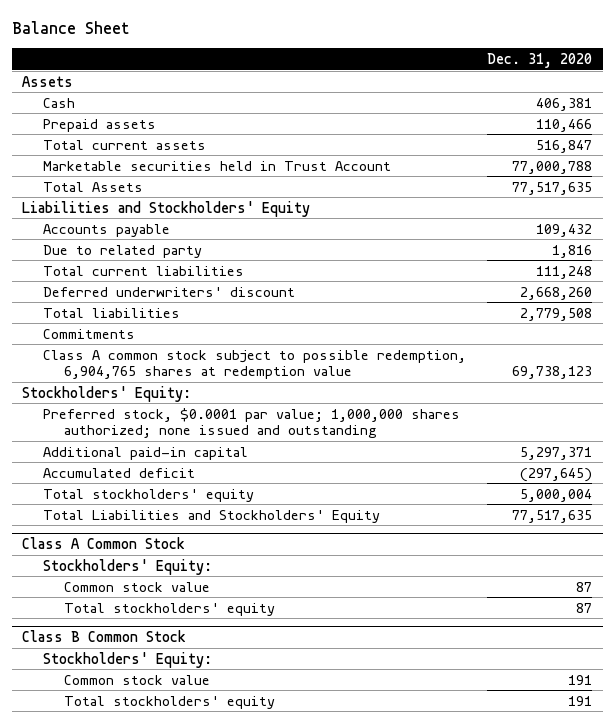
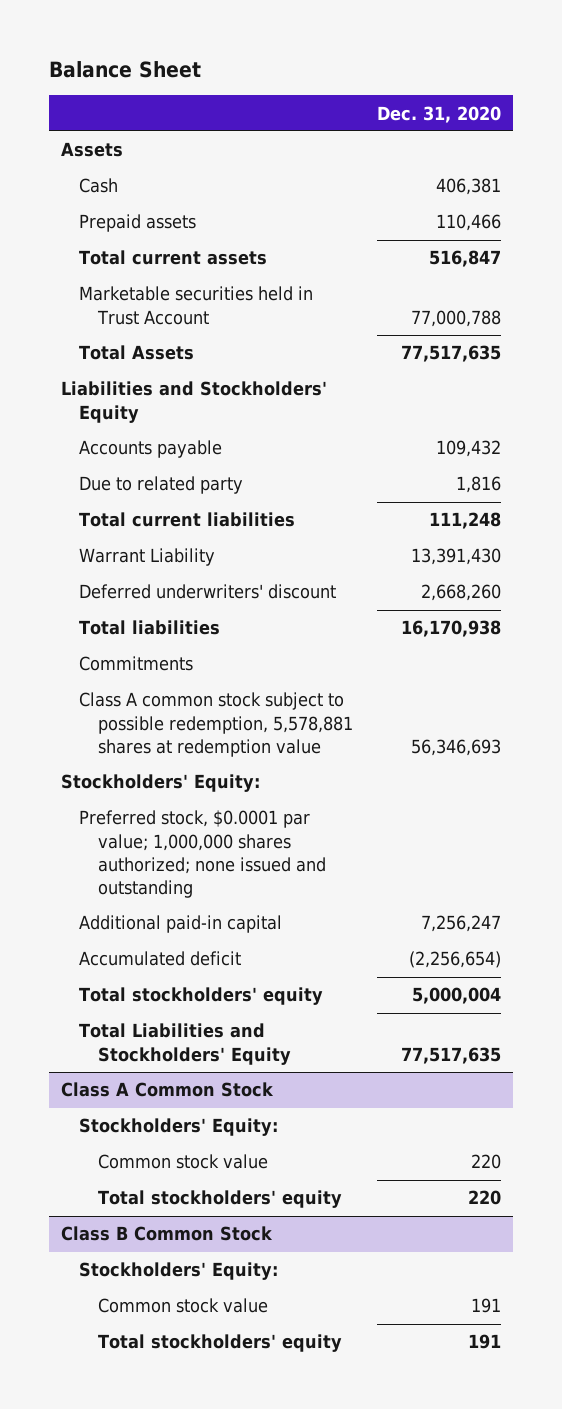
none -> [79,548,216,567] Warrant Liability
[520,307,593,321] 2,779,508 -> [401,620,502,638] 16,170,938
[43,349,467,380] Class A common stock subject to possible redemption, 6,904,765 shares at redemption value -> [79,692,354,757] Class A common stock subject to possible redemption, 5,578,881 shares at redemption value
[512,366,593,380] 69,738,123 -> [411,738,502,756] 56,346,693
[520,446,593,460] 5,297,371 -> [421,915,502,933] 7,256,247
[520,467,593,482] (297,645) -> [409,951,502,969] (2,256,654)
[576,581,593,592] 87 -> [471,1154,502,1170] 220
[576,602,593,613] 87 -> [468,1190,502,1206] 220

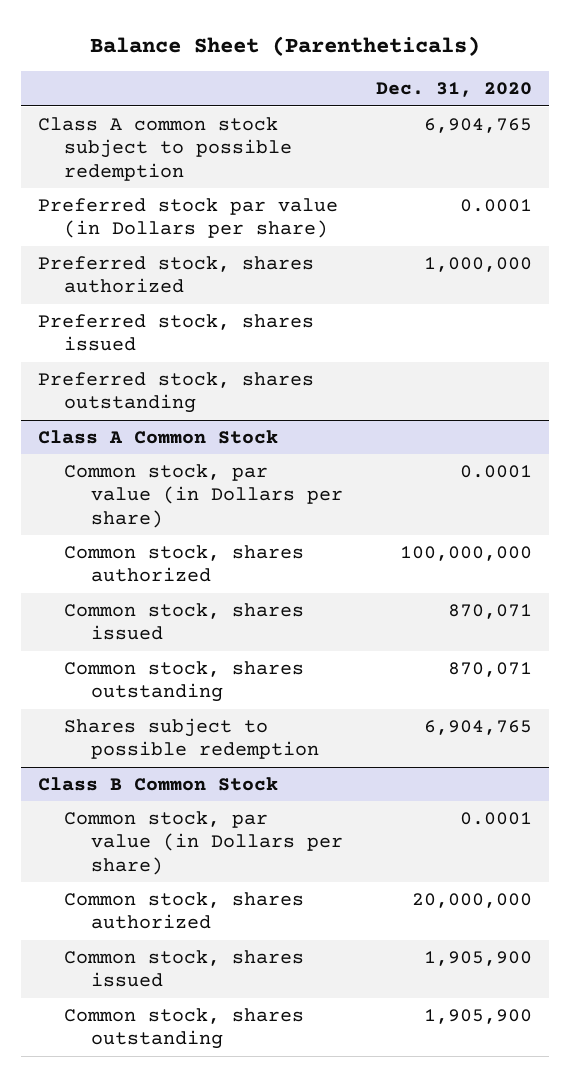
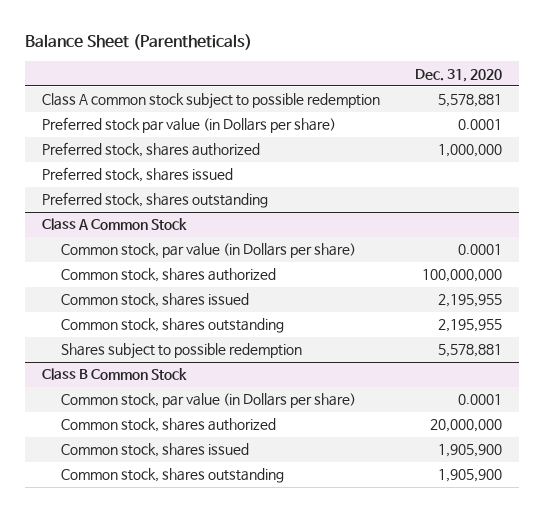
[423,117,532,133] 6,904,765 -> [437,94,502,108] 5,578,881
[447,603,532,619] 870,071 -> [437,294,502,308] 2,195,955
[447,661,532,677] 870,071 -> [437,319,502,333] 2,195,955
[423,719,532,735] 6,904,765 -> [437,344,502,358] 5,578,881

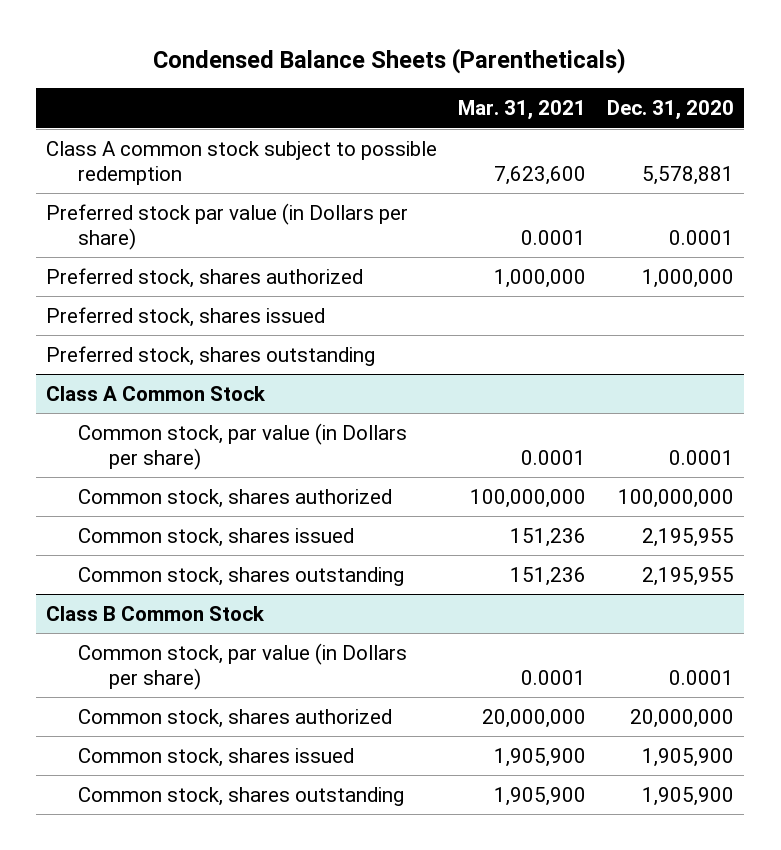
[25,34,253,51] Balance Sheet (Parentheticals) -> [153,47,627,74] Condensed Balance Sheets (Parentheticals)
none -> [458,100,587,121] Mar. 31, 2021
[60,343,302,360] Shares subject to possible redemption -> none

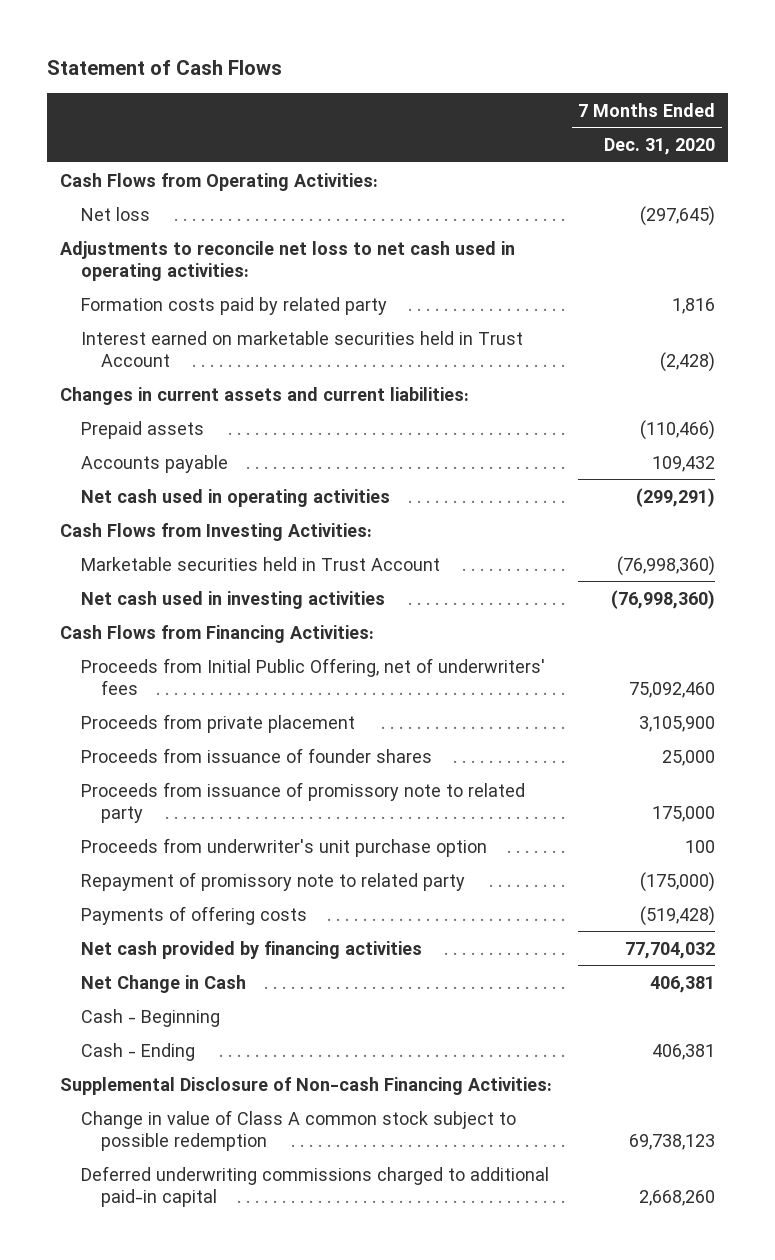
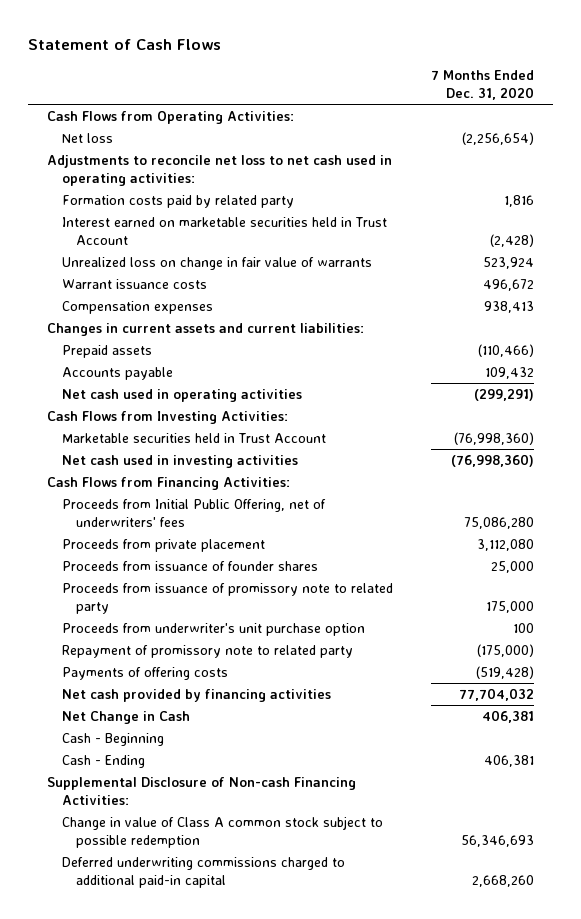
[640,205,716,226] (297,645) -> [462,131,535,145] (2,256,654)
none -> [61,256,372,270] Unrealized loss on change in fair value of warrants
none -> [61,278,207,289] Warrant issuance costs
none -> [61,300,213,314] Compensation expenses
[629,681,716,698] 75,092,460 -> [464,516,535,529] 75,086,280
[639,715,716,732] 3,105,900 -> [477,538,535,551] 3,112,080
[629,1133,716,1150] 69,738,123 -> [461,834,535,847] 56,346,693

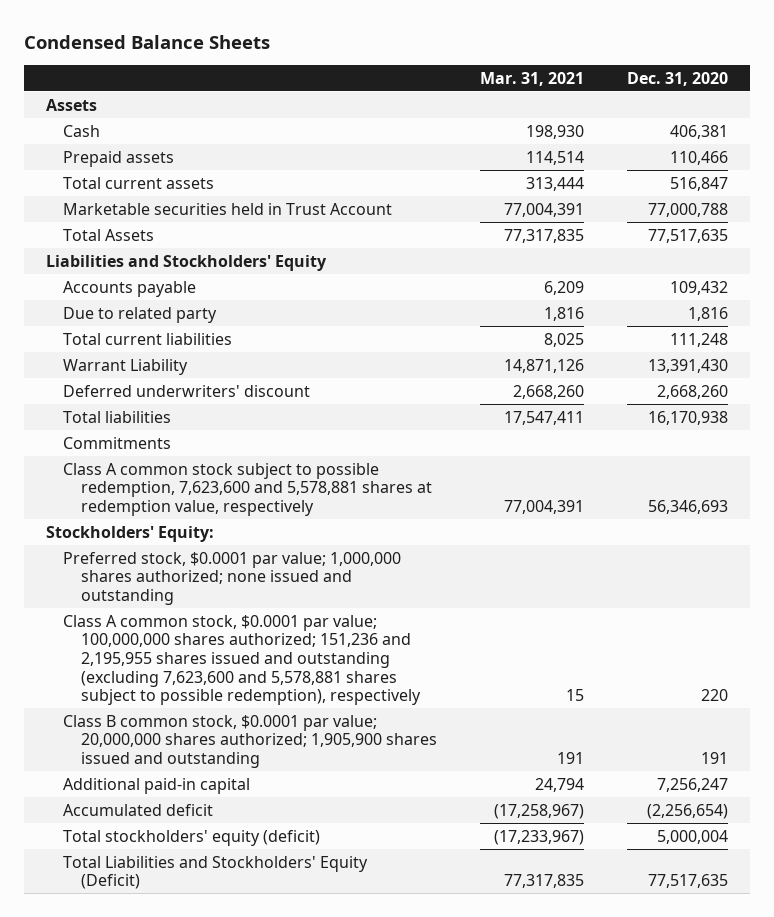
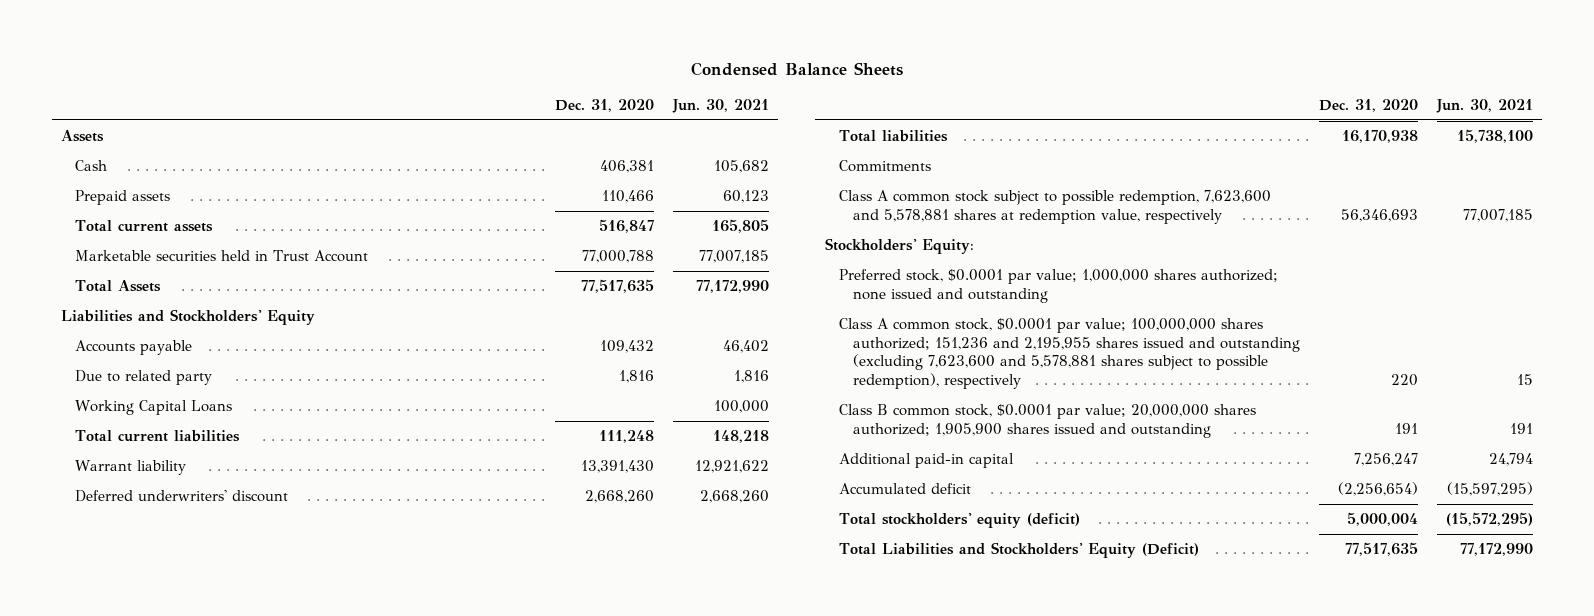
[480,71,585,86] Mar. 31, 2021 -> none
none -> [671,98,769,113] Jun. 30, 2021
none -> [75,400,233,416] Working Capital Loans
[63,358,189,375] Warrant Liability -> [75,460,187,476] Warrant liability

